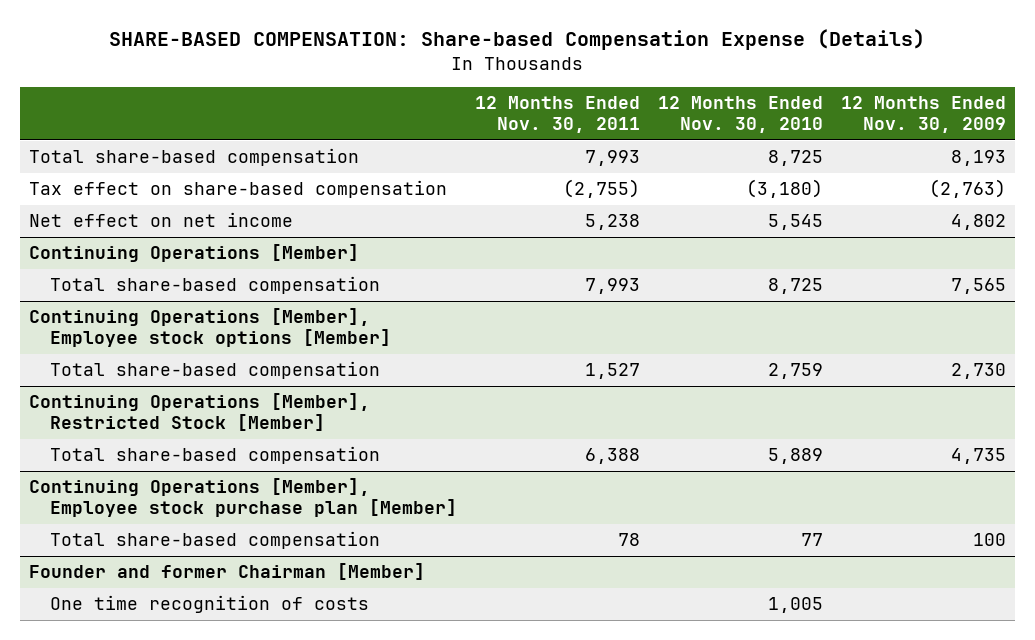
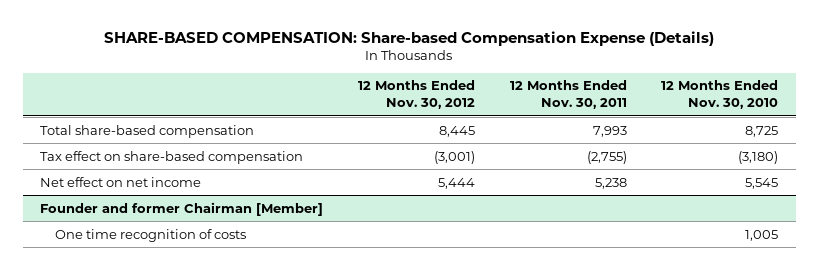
[841,96,1007,133] 12 Months Ended Nov. 30, 2009 -> none
none -> [357,80,475,109] 12 Months Ended Nov. 30, 2012
[28,244,359,263] Continuing Operations [Member] -> none
[50,276,381,295] Total share-based compensation -> none
[28,308,392,348] Continuing Operations [Member], Employee stock options [Member] -> none
[50,361,381,380] Total share-based compensation -> none
[28,393,370,432] Continuing Operations [Member], Restricted Stock [Member] -> none
[50,446,381,465] Total share-based compensation -> none
[28,478,458,518] Continuing Operations [Member], Employee stock purchase plan [Member] -> none
[50,531,381,550] Total share-based compensation -> none

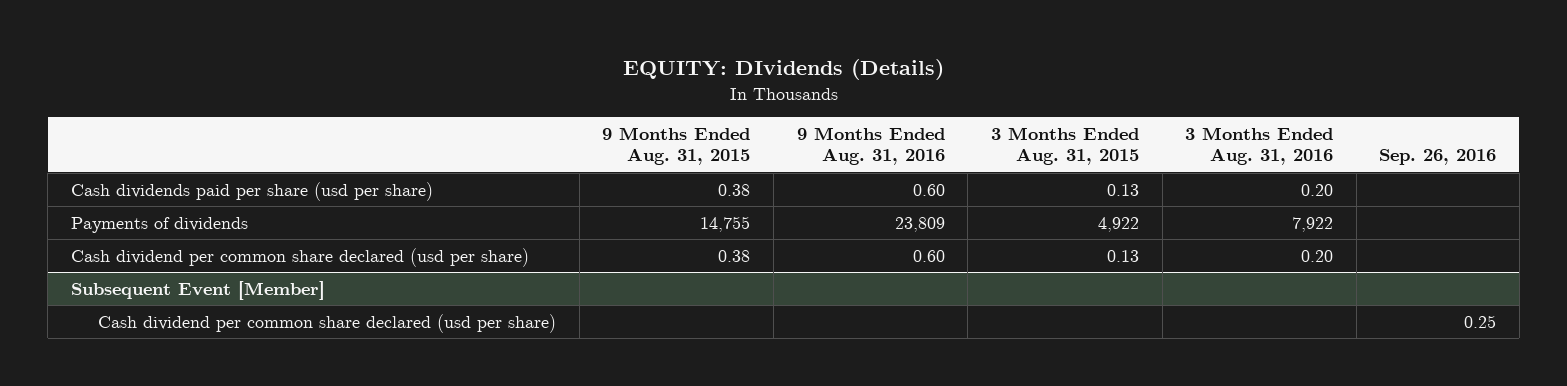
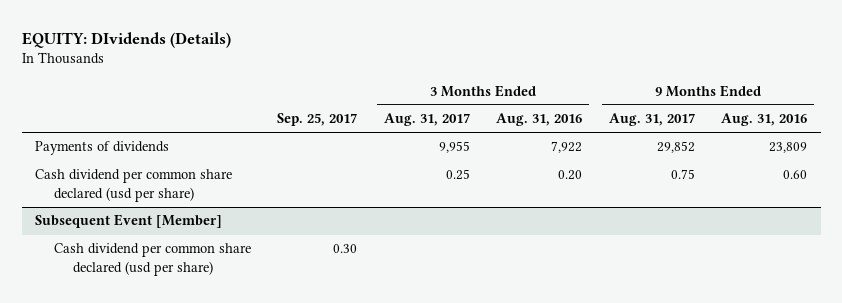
[602,126,751,166] 9 Months Ended Aug. 31, 2015 -> none
[990,126,1139,166] 3 Months Ended Aug. 31, 2015 -> none
[1379,149,1497,166] Sep. 26, 2016 -> none
none -> [277,113,358,127] Sep. 25, 2017
none -> [383,113,470,127] Aug. 31, 2017
none -> [608,113,695,127] Aug. 31, 2017
[70,181,433,201] Cash dividends paid per share (usd per share) -> none

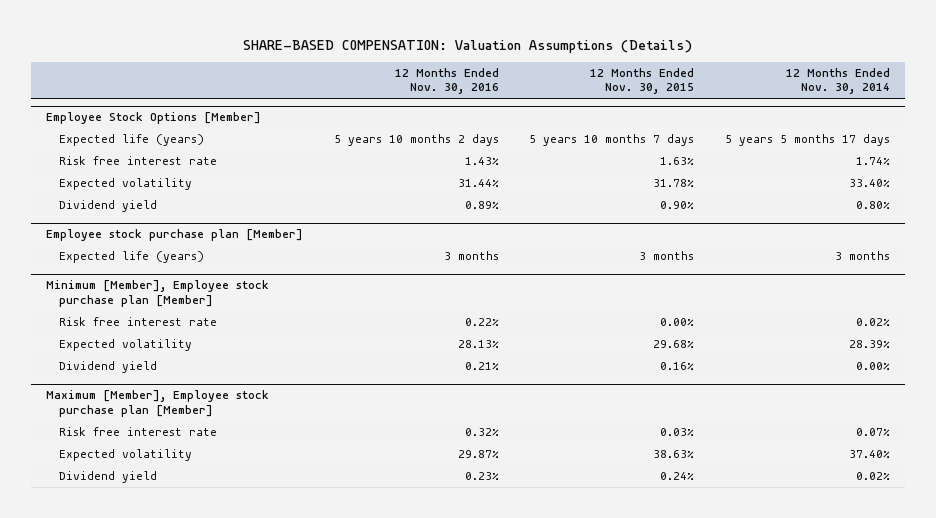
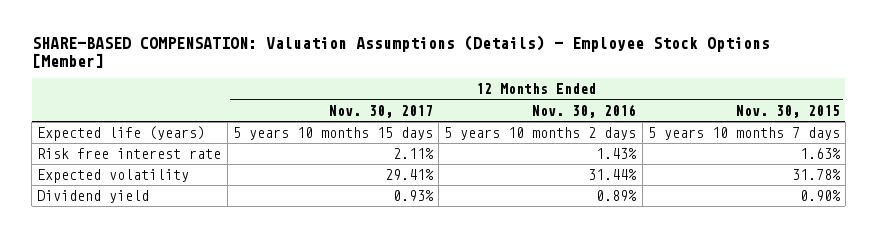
[242,39,692,53] SHARE-BASED COMPENSATION: Valuation Assumptions (Details) -> [31,35,770,69] SHARE-BASED COMPENSATION: Valuation Assumptions (Details) - Employee Stock Options [Member]
[785,67,890,95] 12 Months Ended Nov. 30, 2014 -> none
none -> [328,104,433,118] Nov. 30, 2017
[46,112,262,125] Employee Stock Options [Member] -> none
[46,229,304,242] Employee stock purchase plan [Member] -> none
[59,251,205,264] Expected life (years) -> none
[46,280,270,308] Minimum [Member], Employee stock purchase plan [Member] -> none
[59,317,218,327] Risk free interest rate -> none
[59,339,193,352] Expected volatility -> none
[59,361,158,374] Dividend yield -> none
[46,390,270,418] Maximum [Member], Employee stock purchase plan [Member] -> none
[59,427,218,437] Risk free interest rate -> none
[59,449,193,462] Expected volatility -> none
[59,471,158,484] Dividend yield -> none

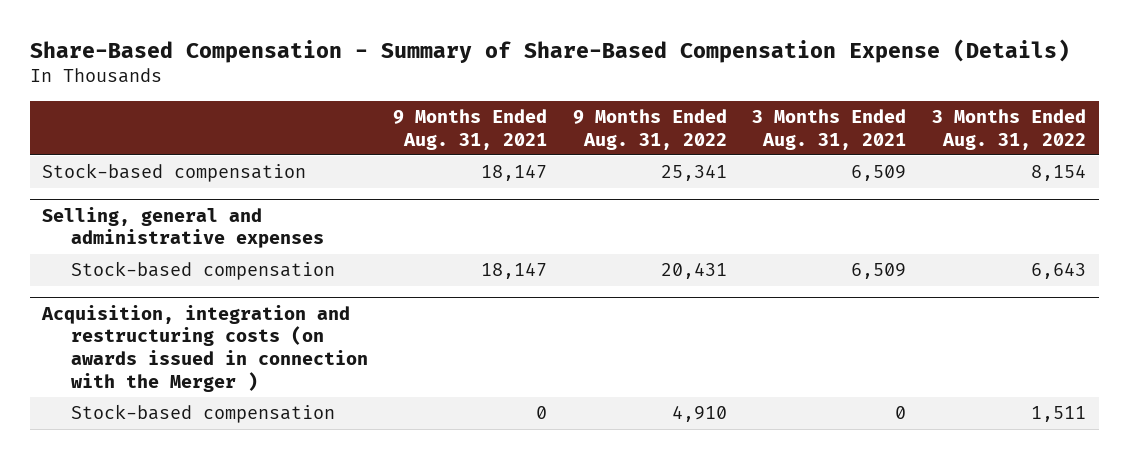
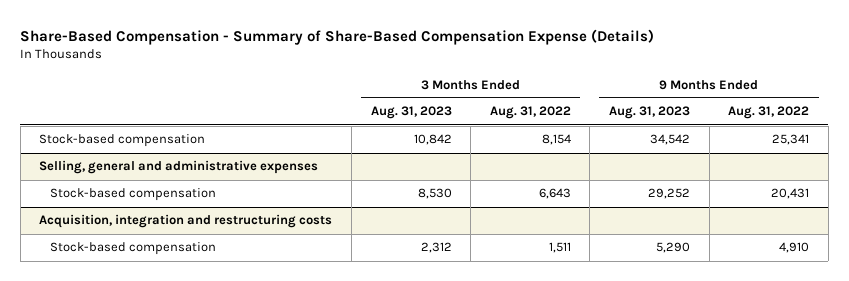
[393,108,548,150] 9 Months Ended Aug. 31, 2021 -> none
[752,108,907,150] 3 Months Ended Aug. 31, 2021 -> none
none -> [370,106,452,120] Aug. 31, 2023
none -> [608,106,690,120] Aug. 31, 2023
[41,304,368,392] Acquisition, integration and restructuring costs (on awards issued in connection with the Merger ) -> [39,214,333,229] Acquisition, integration and restructuring costs

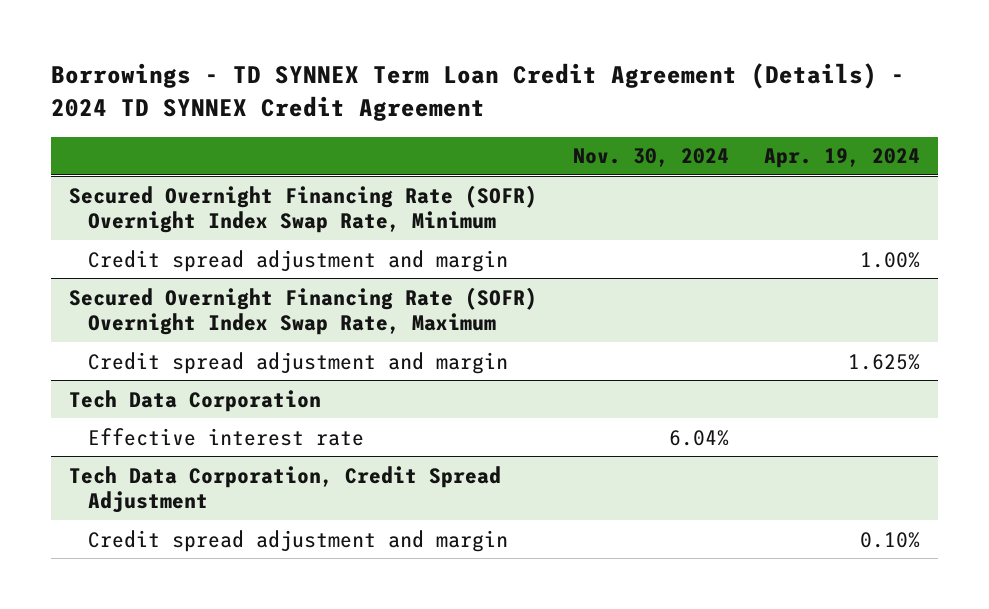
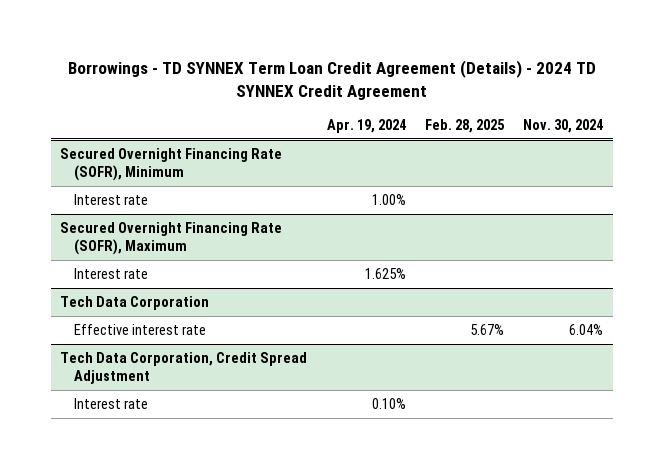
none -> [424,119,505,134] Feb. 28, 2025
[68,184,537,233] Secured Overnight Financing Rate (SOFR) Overnight Index Swap Rate, Minimum -> [60,147,283,182] Secured Overnight Financing Rate (SOFR), Minimum
[88,249,509,272] Credit spread adjustment and margin -> [74,193,149,205] Interest rate
[68,286,537,335] Secured Overnight Financing Rate (SOFR) Overnight Index Swap Rate, Maximum -> [60,221,283,256] Secured Overnight Financing Rate (SOFR), Maximum
[88,351,509,374] Credit spread adjustment and margin -> [74,267,149,279] Interest rate
[88,529,509,552] Credit spread adjustment and margin -> [74,397,149,409] Interest rate

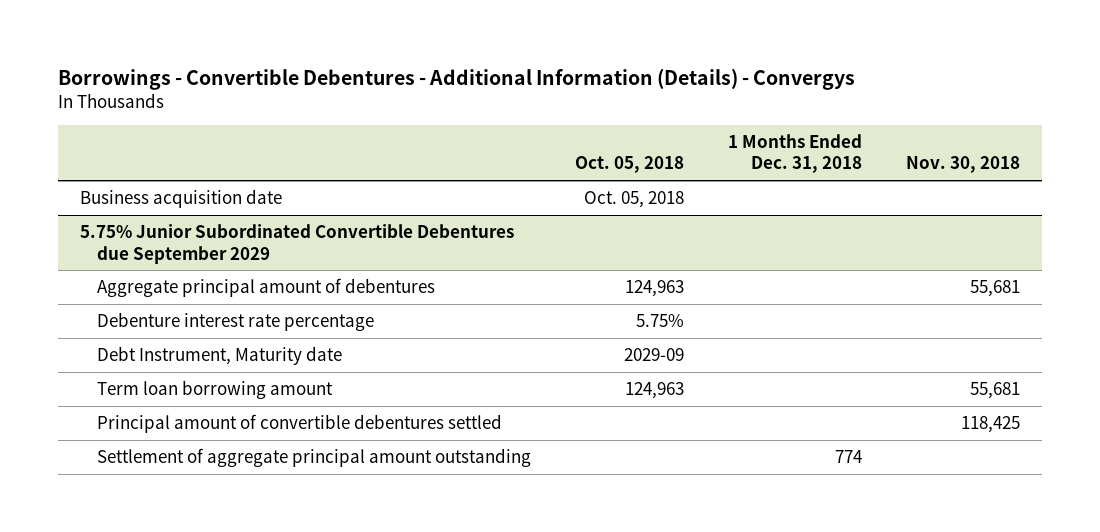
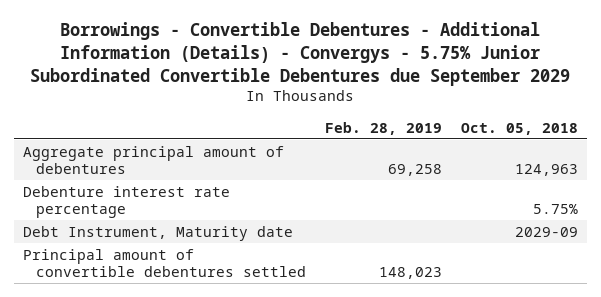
[58,67,856,90] Borrowings - Convertible Debentures - Additional Information (Details) - Convergys -> [30,22,571,86] Borrowings - Convertible Debentures - Additional Information (Details) - Convergys - 5.75% Junior Subordinated Convertible Debentures due September 2029
[728,133,863,174] 1 Months Ended Dec. 31, 2018 -> none
[906,156,1021,174] Nov. 30, 2018 -> none
none -> [324,121,442,135] Feb. 28, 2019
[80,189,283,209] Business acquisition date -> none
[80,224,515,264] 5.75% Junior Subordinated Convertible Debentures due September 2029 -> none
[97,380,334,400] Term loan borrowing amount -> none
[97,448,532,468] Settlement of aggregate principal amount outstanding -> none

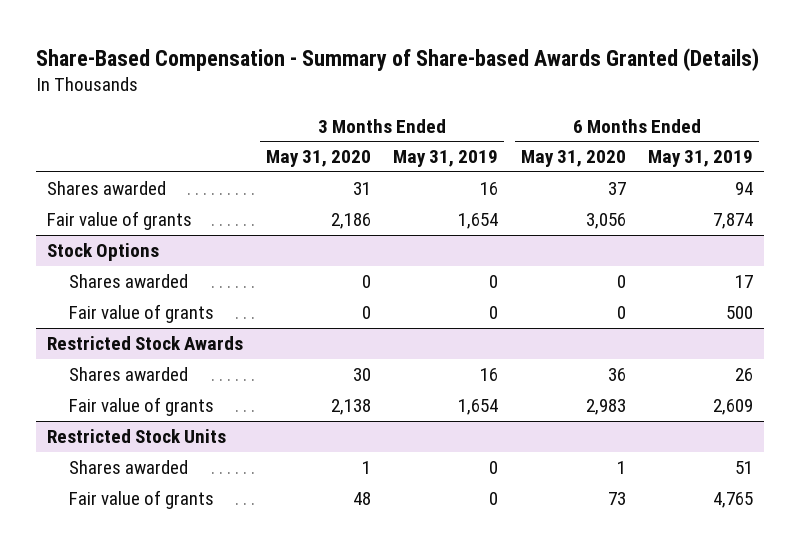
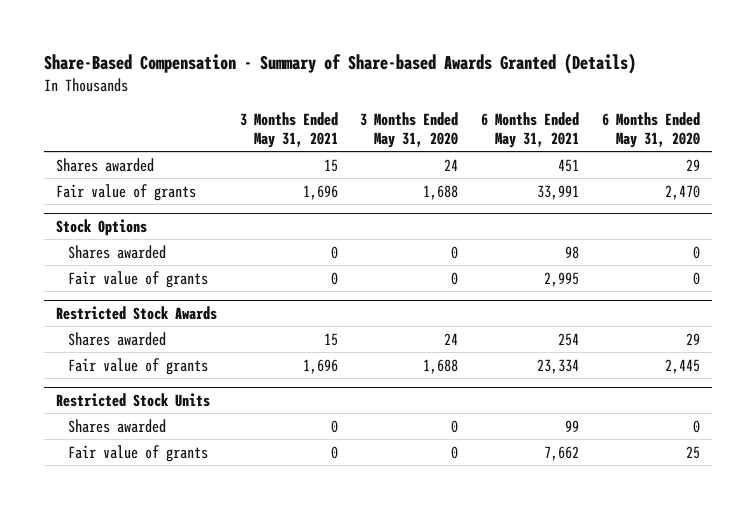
[393,150,499,168] May 31, 2019 -> none
[648,150,754,168] May 31, 2019 -> none
none -> [239,112,338,148] 3 Months Ended May 31, 2021
none -> [481,112,580,148] 6 Months Ended May 31, 2021
[352,182,371,196] 31 -> [444,158,459,171] 24
[607,182,626,196] 37 -> [686,158,701,171] 29
[330,213,371,230] 2,186 -> [423,184,459,200] 1,688
[585,213,626,230] 3,056 -> [665,184,701,200] 2,470
[352,368,371,382] 30 -> [444,332,459,345] 24
[607,368,626,382] 36 -> [686,332,701,345] 29
[330,399,371,416] 2,138 -> [423,358,459,374] 1,688
[585,399,626,416] 2,983 -> [665,358,701,374] 2,445
[361,461,371,475] 1 -> [451,419,459,433] 0
[616,461,626,475] 1 -> [693,419,701,433] 0
[352,492,371,506] 48 -> [451,445,459,459] 0
[607,492,626,506] 73 -> [686,445,701,459] 25

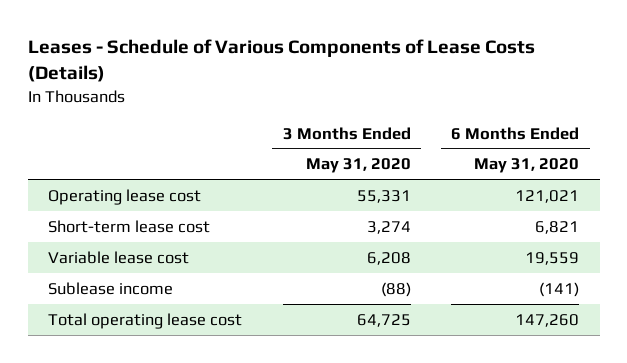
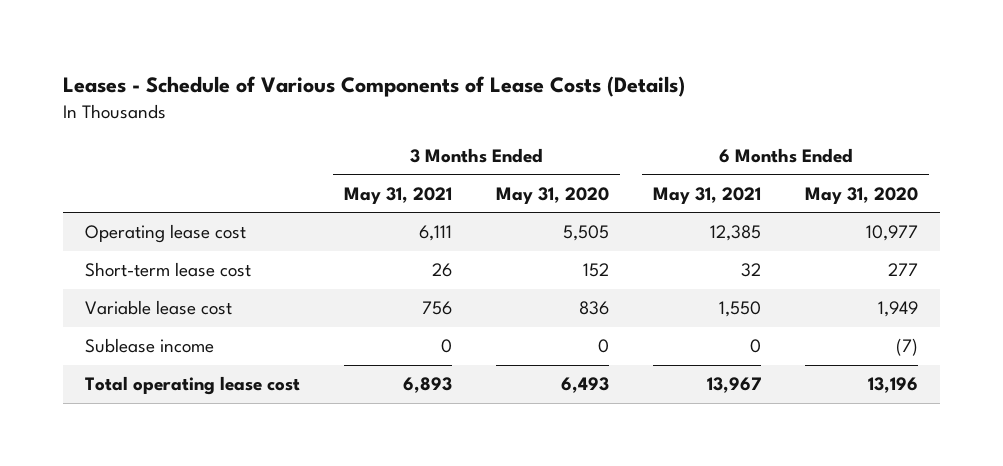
none -> [343,186,452,204] May 31, 2021
none -> [653,186,762,204] May 31, 2021
[356,189,411,203] 55,331 -> [563,225,610,242] 5,505
[515,189,580,203] 121,021 -> [866,225,919,242] 10,977
[366,220,411,234] 3,274 -> [583,263,610,278] 152
[535,220,580,234] 6,821 -> [888,263,919,277] 277
[366,251,411,265] 6,208 -> [579,301,610,316] 836
[525,251,580,265] 19,559 -> [878,301,919,318] 1,949
[380,281,411,297] (88) -> [598,339,610,354] 0
[539,281,580,297] (141) -> [896,338,919,357] (7)
[356,313,411,327] 64,725 -> [561,377,610,394] 6,493
[515,313,580,327] 147,260 -> [868,377,919,394] 13,196

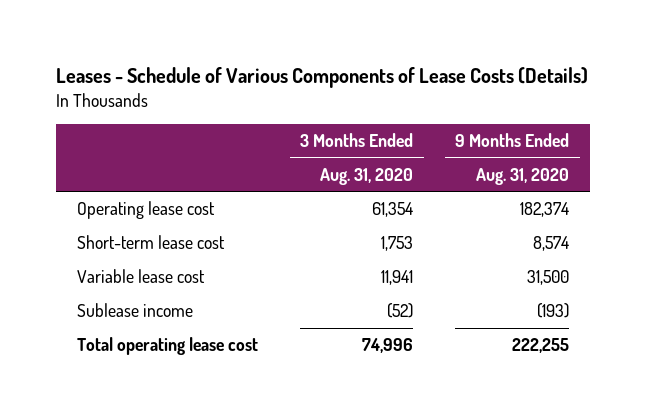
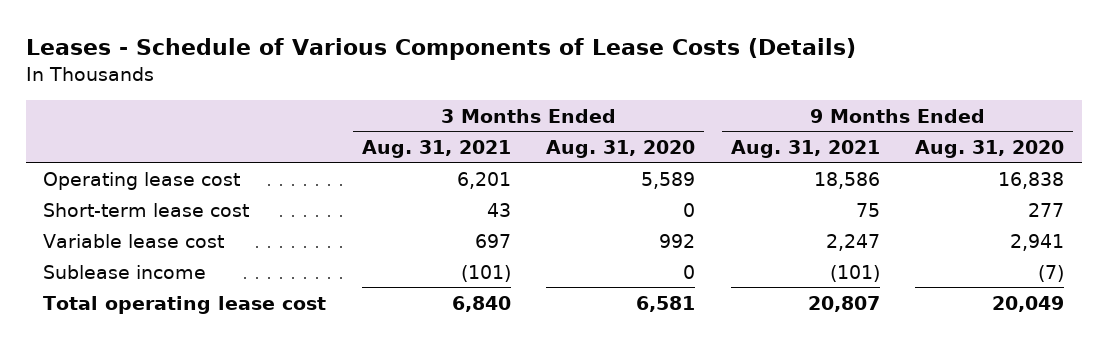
none -> [361,139,511,158] Aug. 31, 2021
none -> [730,139,880,158] Aug. 31, 2021
[372,202,414,218] 61,354 -> [641,171,696,189] 5,589
[520,202,570,218] 182,374 -> [998,171,1065,189] 16,838
[381,236,414,252] 1,753 -> [683,202,696,217] 0
[533,236,570,252] 8,574 -> [1028,202,1065,217] 277
[381,270,414,286] 11,941 -> [659,233,696,248] 992
[527,270,570,286] 31,500 -> [1010,233,1065,251] 2,941
[387,303,414,319] (52) -> [683,264,696,279] 0
[537,303,570,319] (193) -> [1038,264,1065,282] (7)
[362,338,414,354] 74,996 -> [636,295,696,312] 6,581
[512,338,570,354] 222,255 -> [992,295,1065,312] 20,049

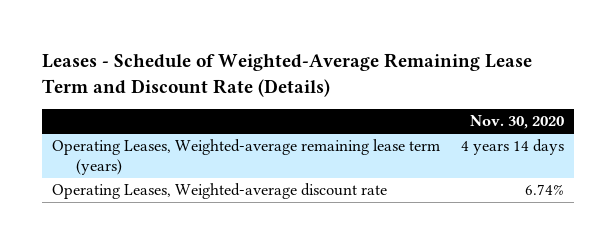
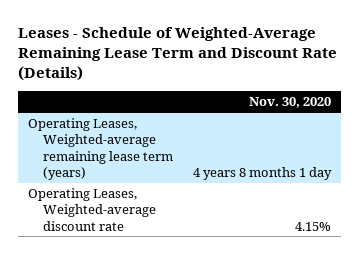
[460,139,564,156] 4 years 14 days -> [192,167,332,181] 4 years 8 months 1 day
[524,184,564,196] 6.74% -> [294,221,331,231] 4.15%

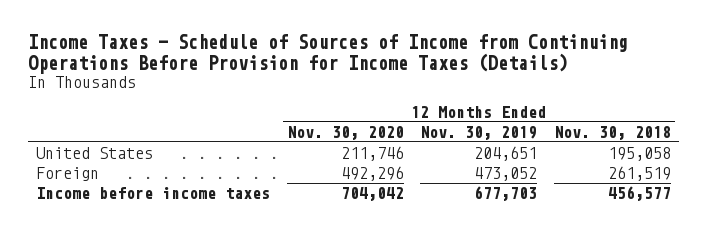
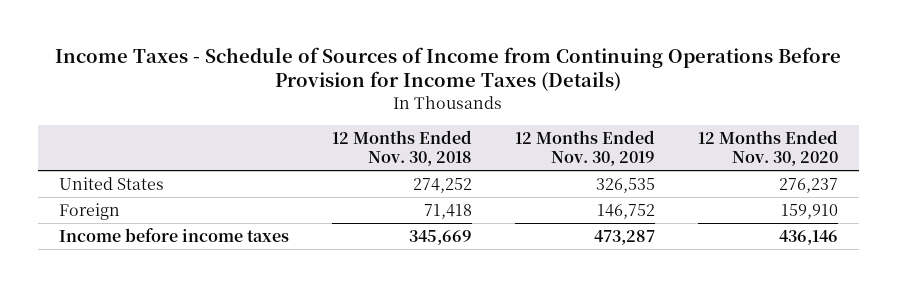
[340,146,404,162] 211,746 -> [778,177,838,193] 276,237
[474,146,538,162] 204,651 -> [595,177,655,193] 326,535
[607,147,671,162] 195,058 -> [412,177,472,193] 274,252
[340,166,404,182] 492,296 -> [780,203,838,219] 159,910
[474,167,538,182] 473,052 -> [596,203,655,219] 146,752
[607,166,671,182] 261,519 -> [423,203,472,219] 71,418
[340,187,404,202] 704,042 -> [778,229,838,245] 436,146
[474,186,538,202] 677,703 -> [593,229,655,245] 473,287
[607,186,671,202] 456,577 -> [408,229,472,245] 345,669

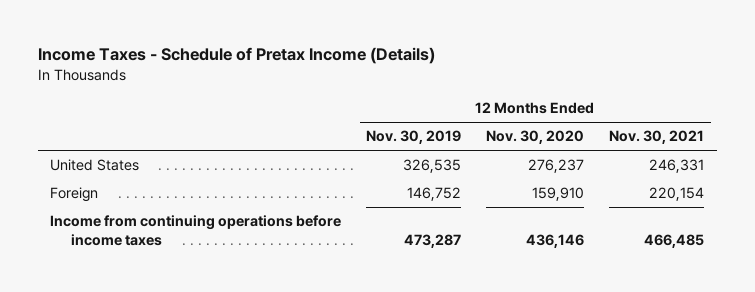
[55,46,842,92] Income Taxes - Schedule of Sources of Income from Continuing Operations Before Provision for Income Taxes (Details) -> [37,47,435,65] Income Taxes - Schedule of Pretax Income (Details)
[331,129,472,167] 12 Months Ended Nov. 30, 2018 -> none
none -> [609,130,705,145] Nov. 30, 2021
[59,227,290,242] Income before income taxes -> [50,215,342,246] Income from continuing operations before income taxes

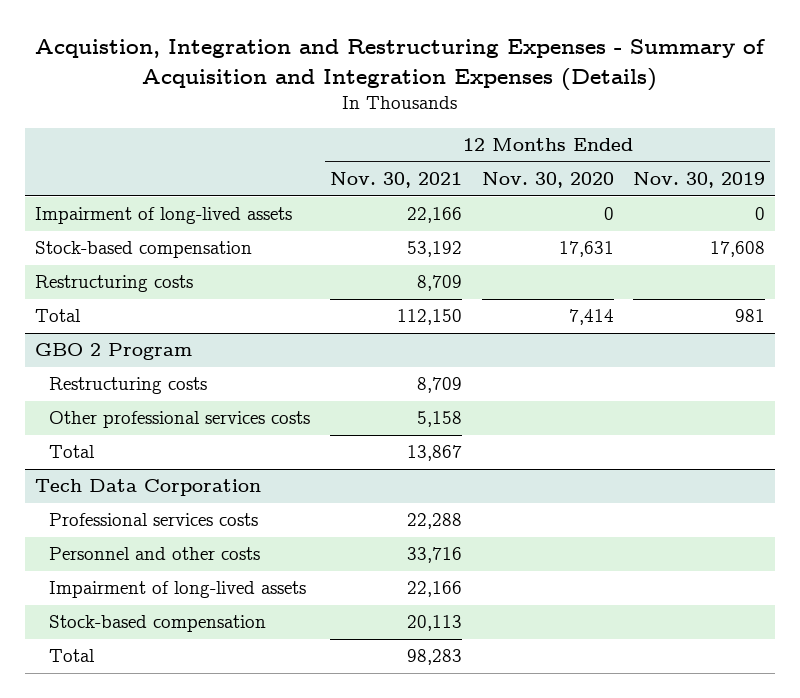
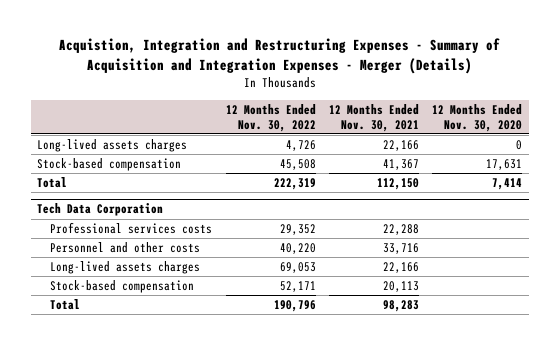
[34,39,765,91] Acquistion, Integration and Restructuring Expenses - Summary of Acquisition and Integration Expenses (Details) -> [58,38,500,74] Acquistion, Integration and Restructuring Expenses - Summary of Acquisition and Integration Expenses - Merger (Details)
[633,172,766,189] Nov. 30, 2019 -> none
none -> [225,103,316,132] 12 Months Ended Nov. 30, 2022
[34,275,193,293] Restructuring costs -> none
[34,207,292,225] Impairment of long-lived assets -> [37,138,188,152] Long-lived assets charges
[407,241,463,258] 53,192 -> [383,158,420,170] 41,367
[34,343,192,361] GBO 2 Program -> none
[49,377,208,395] Restructuring costs -> none
[49,411,311,429] Other professional services costs -> none
[49,445,96,459] Total -> none
[49,581,307,599] Impairment of long-lived assets -> [50,260,201,274] Long-lived assets charges

